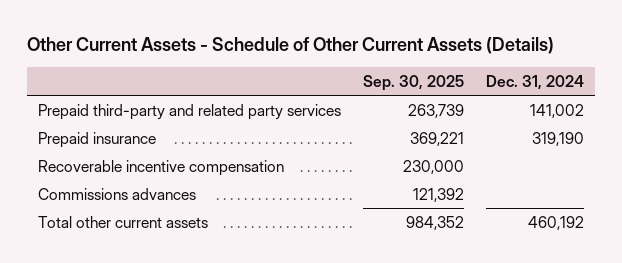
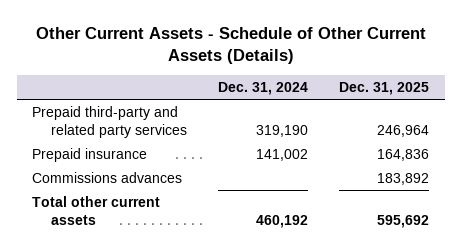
[363,74,465,91] Sep. 30, 2025 -> none
none -> [339,81,430,95] Dec. 31, 2025
[38,159,285,176] Recoverable incentive compensation -> none
[530,103,585,118] 141,002 -> [256,124,309,137] 319,190
[532,131,585,146] 319,190 -> [256,149,309,162] 141,002

